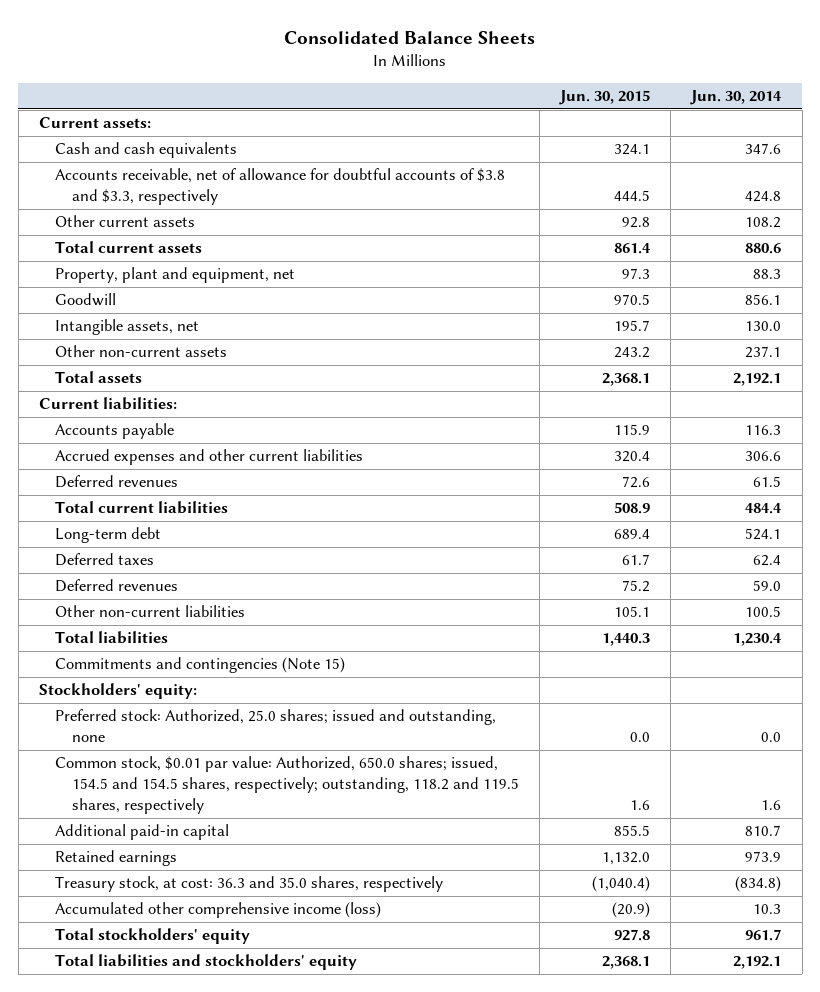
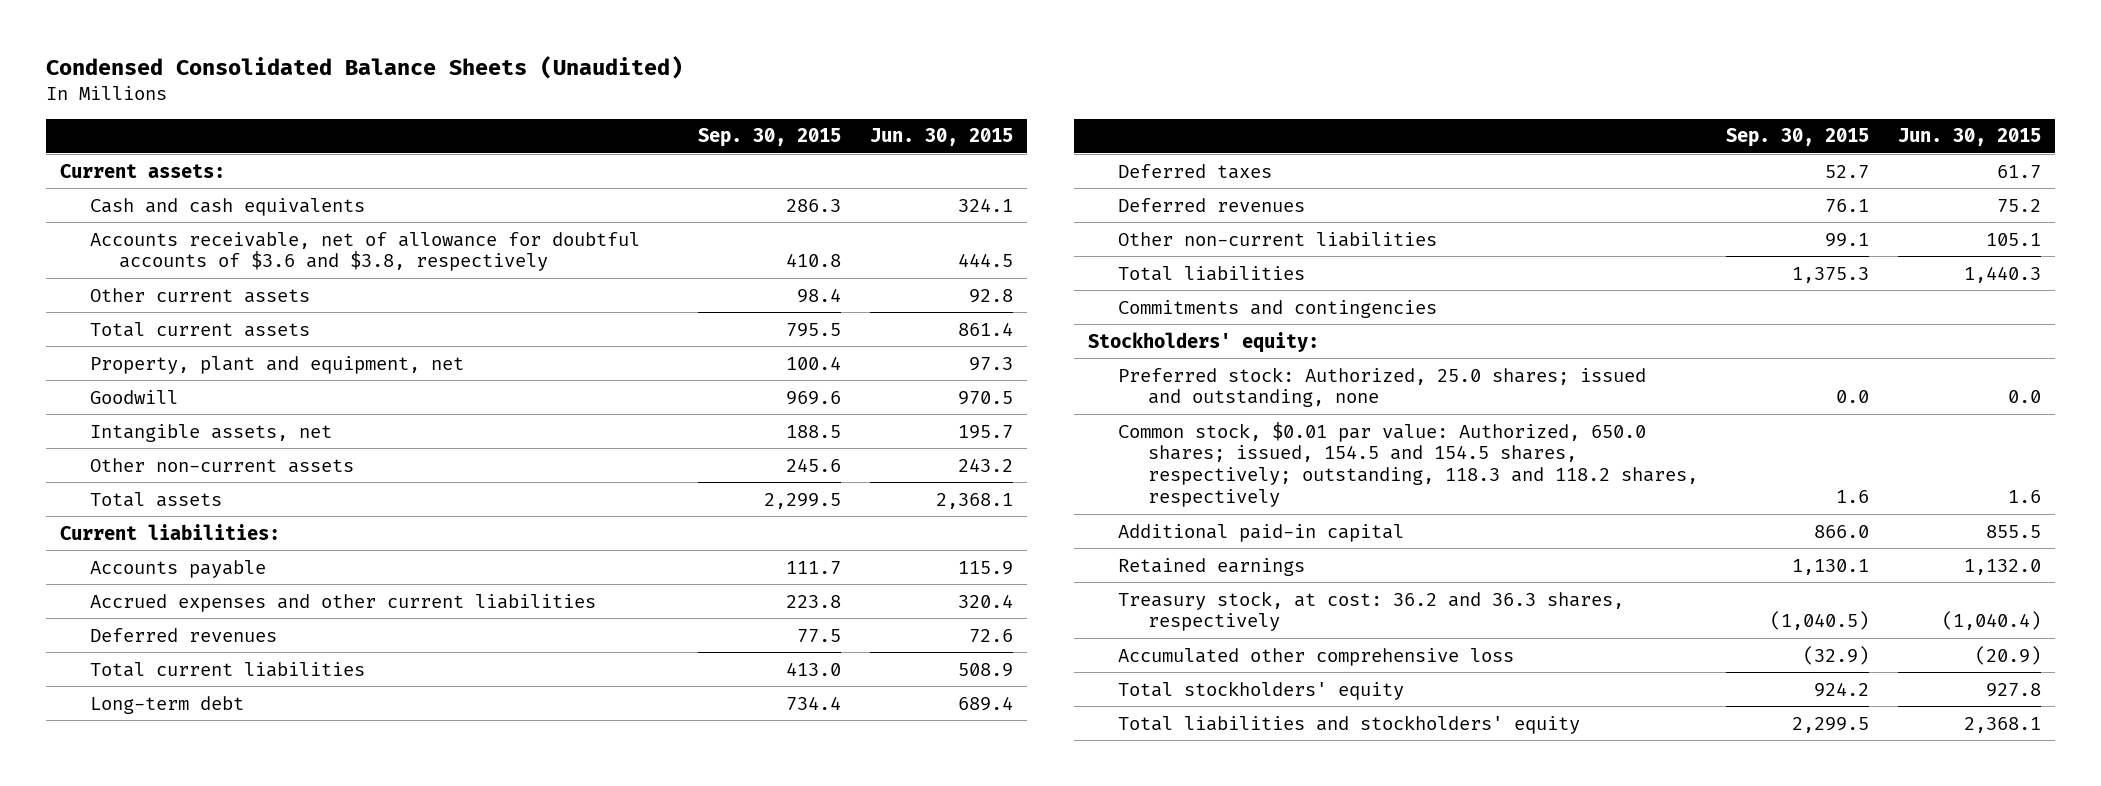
[284,30,536,44] Consolidated Balance Sheets -> [45,55,683,79] Condensed Consolidated Balance Sheets (Unaudited)
[690,90,783,106] Jun. 30, 2014 -> none
none -> [698,128,842,148] Sep. 30, 2015
[55,168,506,206] Accounts receivable, net of allowance for doubtful accounts of $3.8 and $3.3, respectively -> [89,231,640,272] Accounts receivable, net of allowance for doubtful accounts of $3.6 and $3.8, respectively
[55,657,346,674] Commitments and contingencies (Note 15) -> [1117,299,1437,318] Commitments and contingencies
[55,756,519,814] Common stock, $0.01 par value: Authorized, 650.0 shares; issued, 154.5 and 154.5 shares, respectively; outstanding, 118.2 and 119.5 shares, respectively -> [1117,421,1698,508] Common stock, $0.01 par value: Authorized, 650.0 shares; issued, 154.5 and 154.5 shares, respectively; outstanding, 118.3 and 118.2 shares, respectively
[55,876,444,893] Treasury stock, at cost: 36.3 and 35.0 shares, respectively -> [1117,590,1624,632] Treasury stock, at cost: 36.2 and 36.3 shares, respectively
[55,902,382,919] Accumulated other comprehensive income (loss) -> [1117,647,1514,666] Accumulated other comprehensive loss

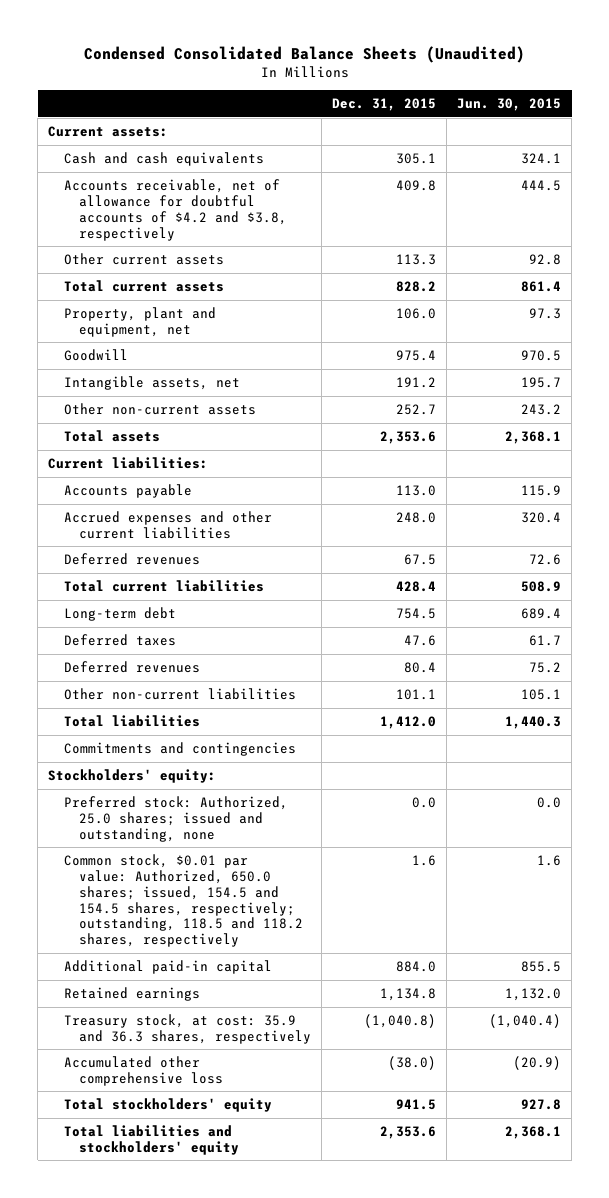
[698,128,842,148] Sep. 30, 2015 -> none
none -> [331,98,436,112] Dec. 31, 2015
[89,231,640,272] Accounts receivable, net of allowance for doubtful accounts of $3.6 and $3.8, respectively -> [63,178,287,241] Accounts receivable, net of allowance for doubtful accounts of $4.2 and $3.8, respectively
[1117,421,1698,508] Common stock, $0.01 par value: Authorized, 650.0 shares; issued, 154.5 and 154.5 shares, respectively; outstanding, 118.3 and 118.2 shares, respectively -> [63,853,303,948] Common stock, $0.01 par value: Authorized, 650.0 shares; issued, 154.5 and 154.5 shares, respectively; outstanding, 118.5 and 118.2 shares, respectively
[1117,590,1624,632] Treasury stock, at cost: 36.2 and 36.3 shares, respectively -> [63,1013,311,1044] Treasury stock, at cost: 35.9 and 36.3 shares, respectively

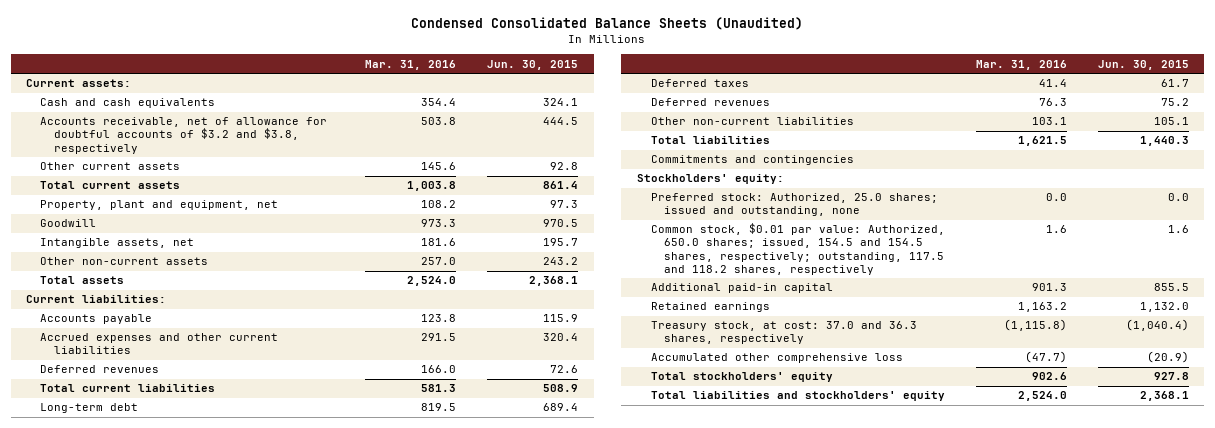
[331,98,436,112] Dec. 31, 2015 -> none
none -> [364,59,456,70] Mar. 31, 2016
[63,178,287,241] Accounts receivable, net of allowance for doubtful accounts of $4.2 and $3.8, respectively -> [39,117,327,154] Accounts receivable, net of allowance for doubtful accounts of $3.2 and $3.8, respectively
[63,853,303,948] Common stock, $0.01 par value: Authorized, 650.0 shares; issued, 154.5 and 154.5 shares, respectively; outstanding, 118.5 and 118.2 shares, respectively -> [650,223,945,275] Common stock, $0.01 par value: Authorized, 650.0 shares; issued, 154.5 and 154.5 shares, respectively; outstanding, 117.5 and 118.2 shares, respectively
[63,1013,311,1044] Treasury stock, at cost: 35.9 and 36.3 shares, respectively -> [650,321,917,345] Treasury stock, at cost: 37.0 and 36.3 shares, respectively

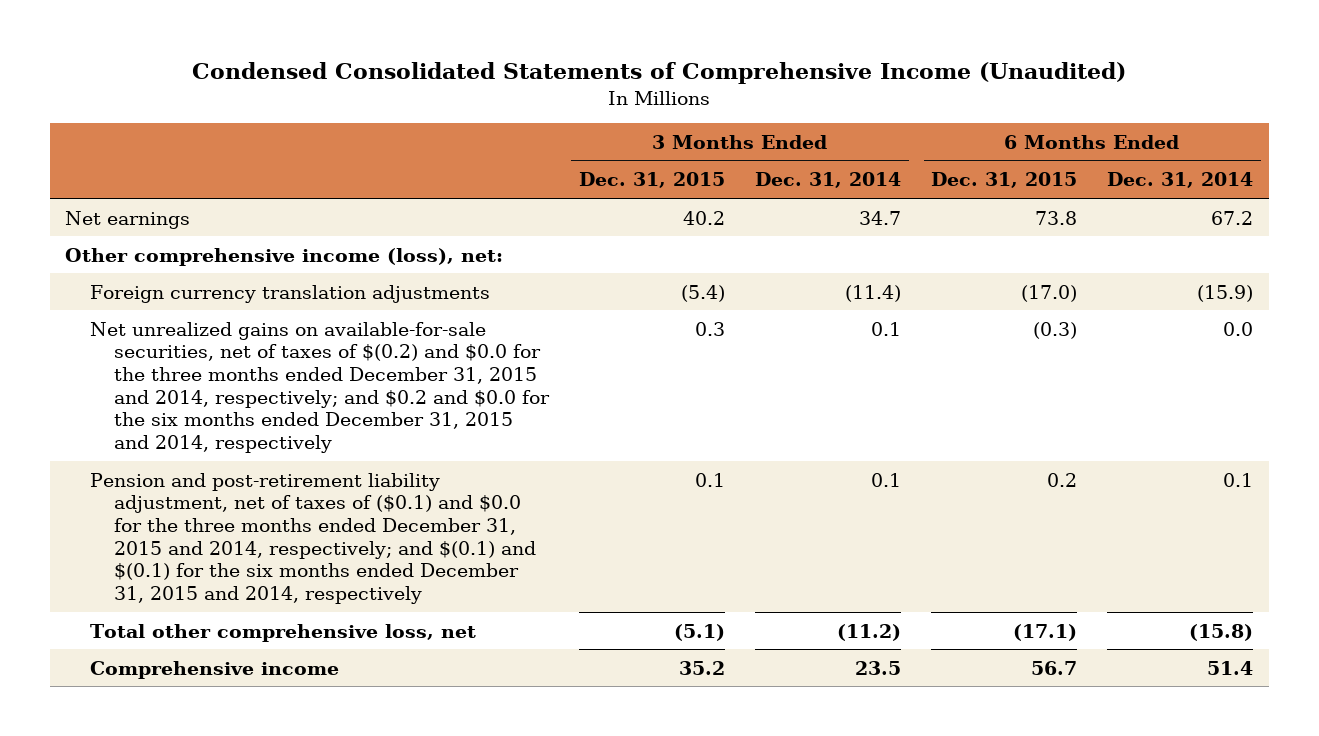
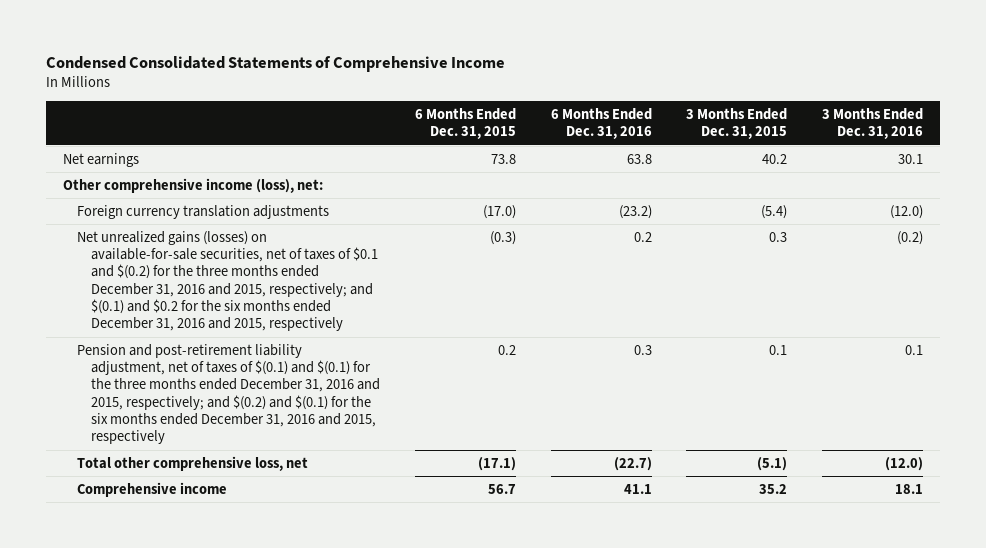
[192,62,1127,85] Condensed Consolidated Statements of Comprehensive Income (Unaudited) -> [45,55,505,72] Condensed Consolidated Statements of Comprehensive Income
[755,172,902,189] Dec. 31, 2014 -> none
[1107,172,1254,189] Dec. 31, 2014 -> none
none -> [550,108,652,140] 6 Months Ended Dec. 31, 2016
none -> [822,108,924,140] 3 Months Ended Dec. 31, 2016
[89,321,550,454] Net unrealized gains on available-for-sale securities, net of taxes of $(0.2) and $0.0 for the three months ended December 31, 2015 and 2014, respectively; and $0.2 and $0.0 for the six months ended December 31, 2015 and 2014, respectively -> [77,230,379,332] Net unrealized gains (losses) on available-for-sale securities, net of taxes of $0.1 and $(0.2) for the three months ended December 31, 2016 and 2015, respectively; and $(0.1) and $0.2 for the six months ended December 31, 2016 and 2015, respectively
[89,472,536,605] Pension and post-retirement liability adjustment, net of taxes of ($0.1) and $0.0 for the three months ended December 31, 2015 and 2014, respectively; and $(0.1) and $(0.1) for the six months ended December 31, 2015 and 2014, respectively -> [77,343,381,445] Pension and post-retirement liability adjustment, net of taxes of $(0.1) and $(0.1) for the three months ended December 31, 2016 and 2015, respectively; and $(0.2) and $(0.1) for the six months ended December 31, 2016 and 2015, respectively

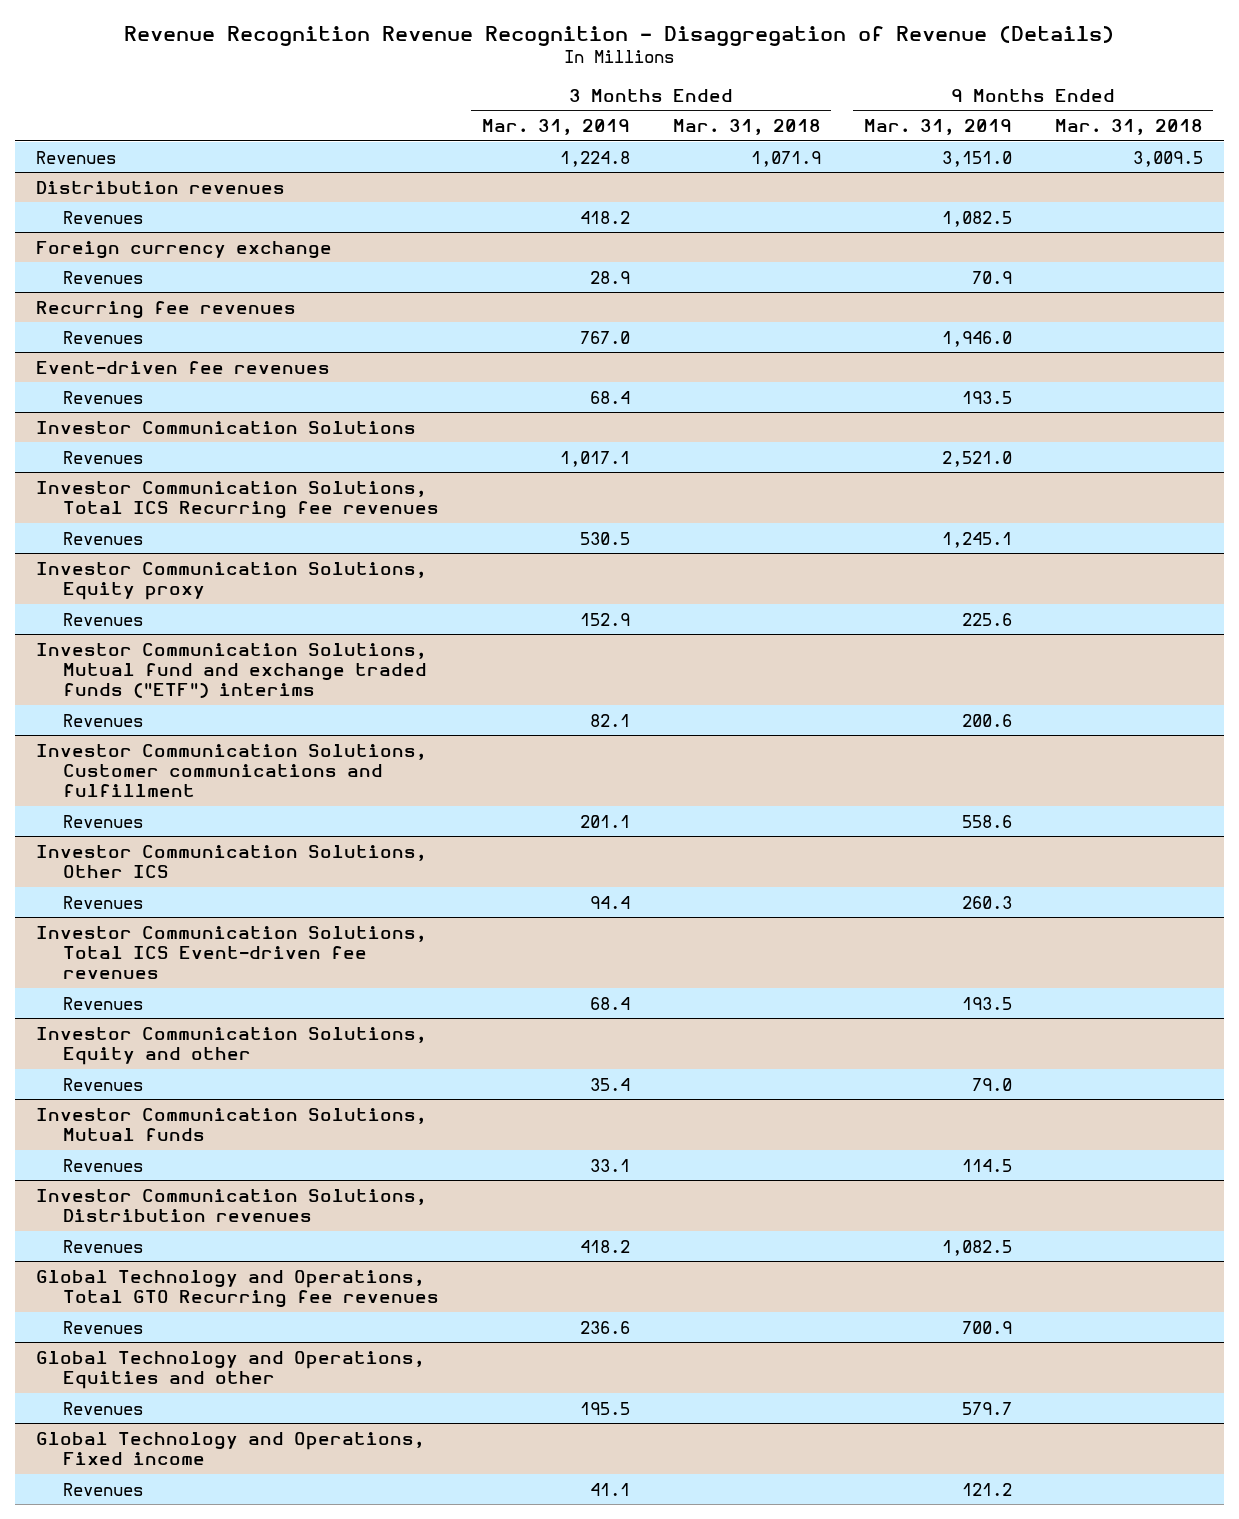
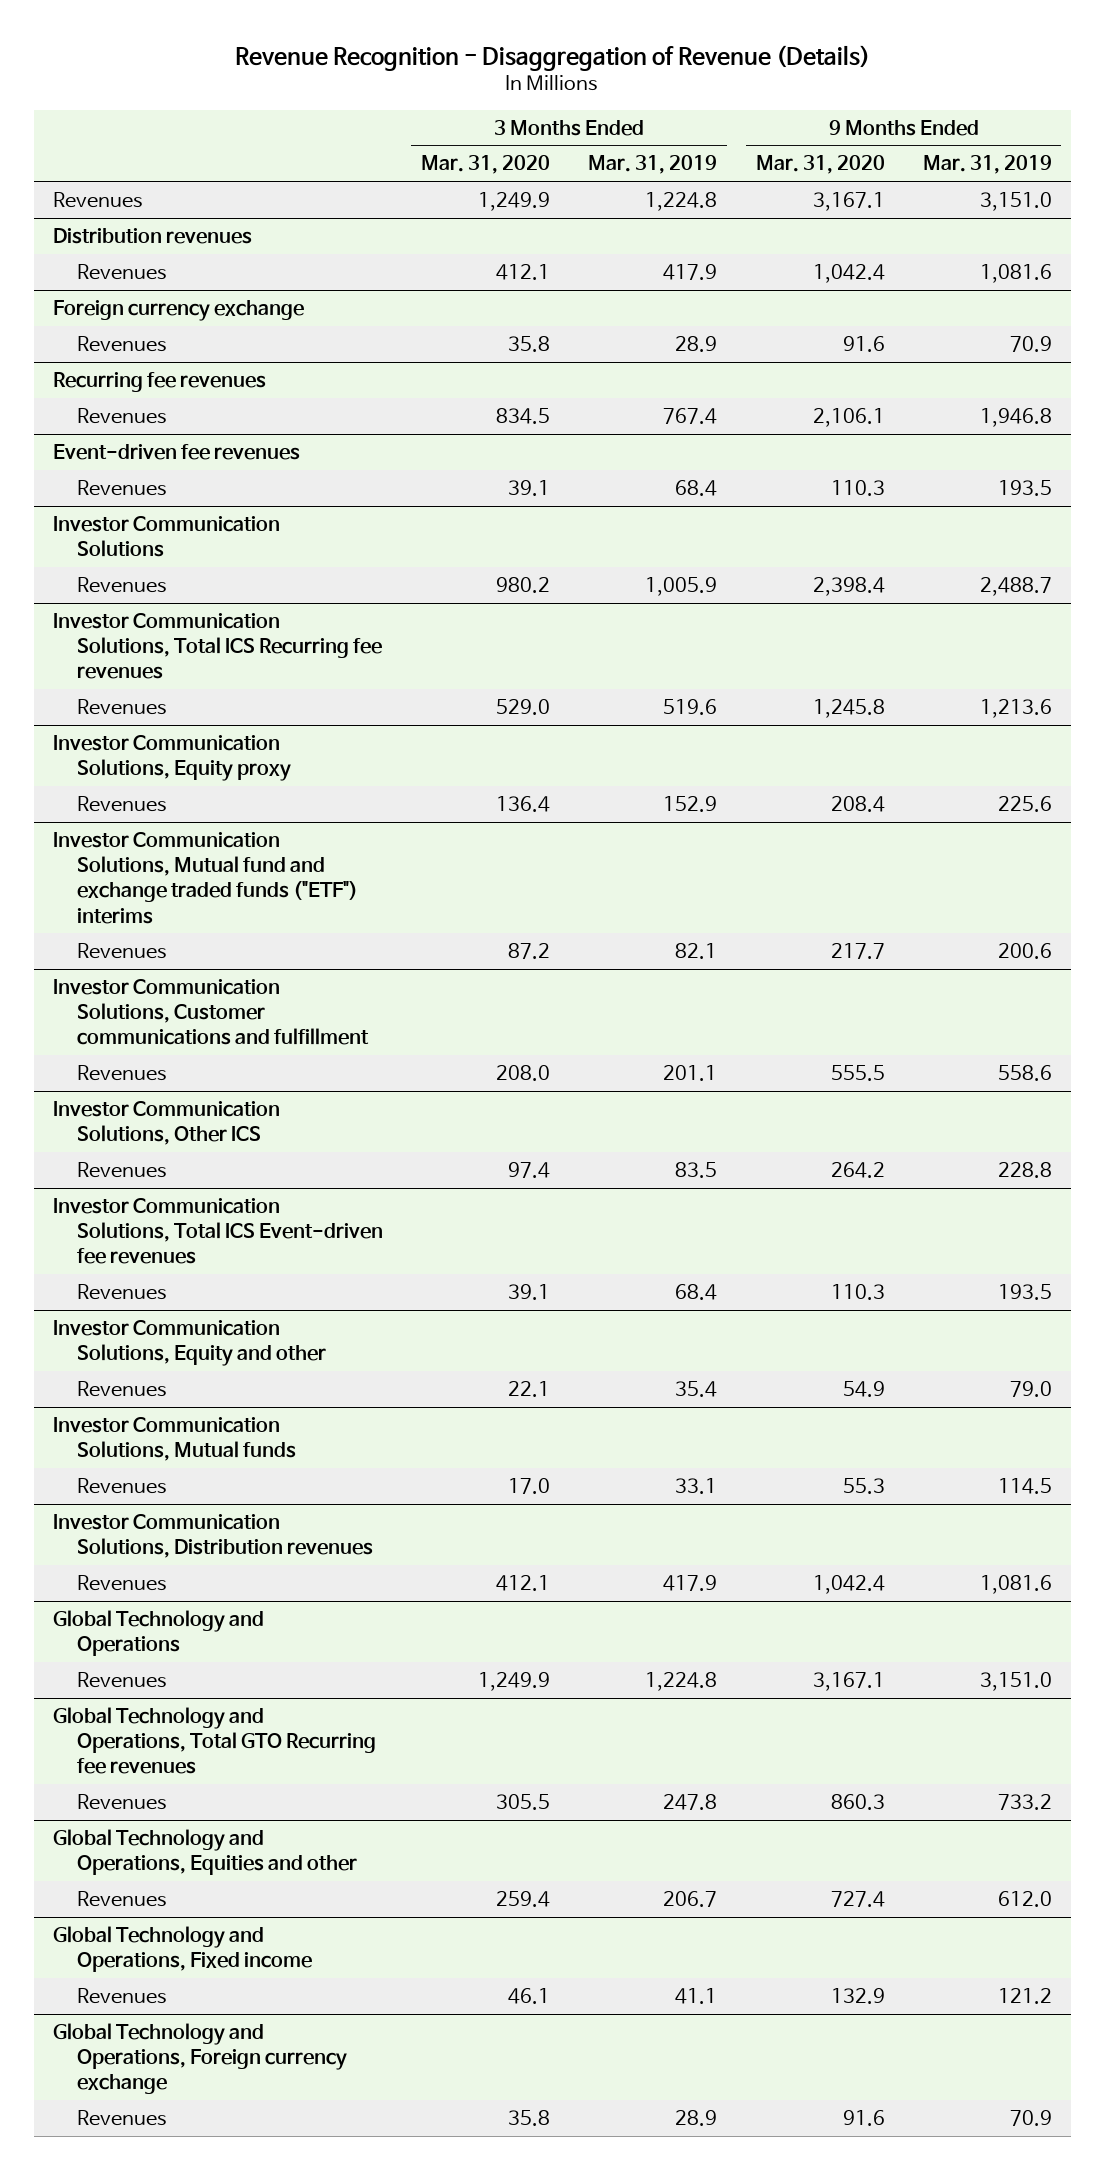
[124,25,1115,46] Revenue Recognition Revenue Recognition - Disaggregation of Revenue (Details) -> [235,44,871,71] Revenue Recognition - Disaggregation of Revenue (Details)
[672,119,821,136] Mar. 31, 2018 -> none
[1054,119,1203,136] Mar. 31, 2018 -> none
none -> [421,155,551,175] Mar. 31, 2020
none -> [755,155,885,175] Mar. 31, 2020
[579,210,630,224] 418.2 -> [663,263,718,280] 417.9
[941,210,1012,227] 1,082.5 -> [979,263,1052,283] 1,081.6
[579,330,630,344] 767.0 -> [663,407,718,424] 767.4
[941,330,1012,347] 1,946.0 -> [979,407,1052,427] 1,946.8
[559,450,630,467] 1,017.1 -> [645,576,718,596] 1,005.9
[941,450,1012,467] 2,521.0 -> [979,576,1052,596] 2,488.7
[579,531,630,545] 530.5 -> [663,698,718,715] 519.6
[941,531,1012,548] 1,245.1 -> [979,698,1052,718] 1,213.6
[589,895,630,909] 94.4 -> [675,1161,718,1178] 83.5
[961,895,1012,909] 260.3 -> [997,1161,1052,1178] 228.8
[579,1239,630,1253] 418.2 -> [663,1574,718,1591] 417.9
[941,1239,1012,1256] 1,082.5 -> [979,1574,1052,1594] 1,081.6
none -> [52,1609,264,1657] Global Technology and Operations
none -> [76,1671,167,1688] Revenues
[579,1320,630,1334] 236.6 -> [663,1793,718,1810] 247.8
[961,1320,1012,1334] 700.9 -> [997,1793,1052,1810] 733.2
[579,1401,630,1415] 195.5 -> [663,1890,718,1907] 206.7
[961,1401,1012,1415] 579.7 -> [997,1890,1052,1907] 612.0
none -> [52,2022,347,2095] Global Technology and Operations, Foreign currency exchange
none -> [76,2109,167,2126] Revenues

